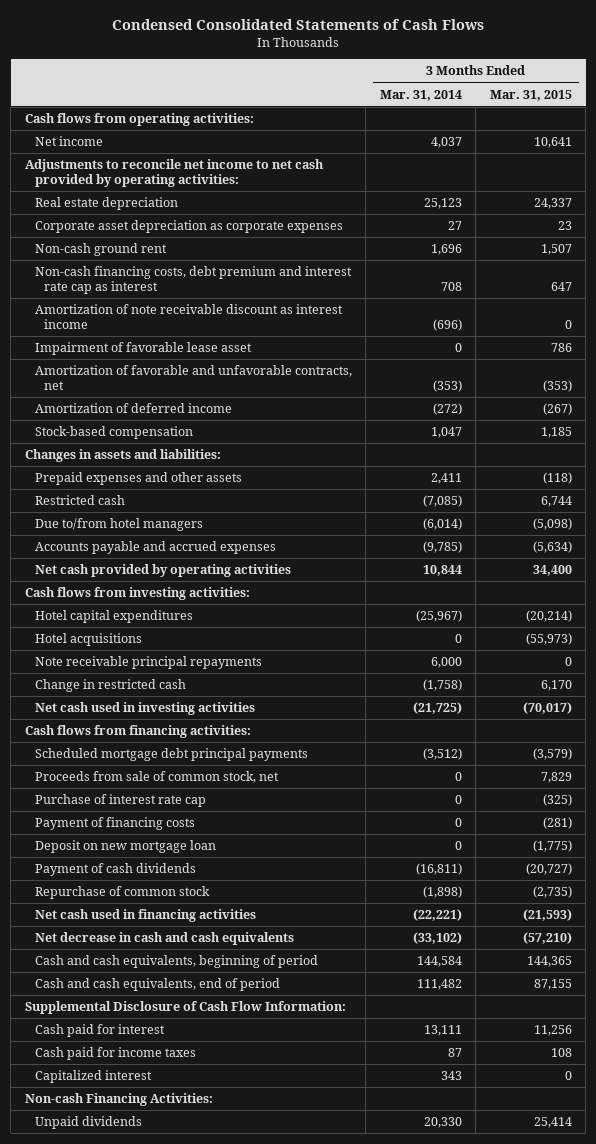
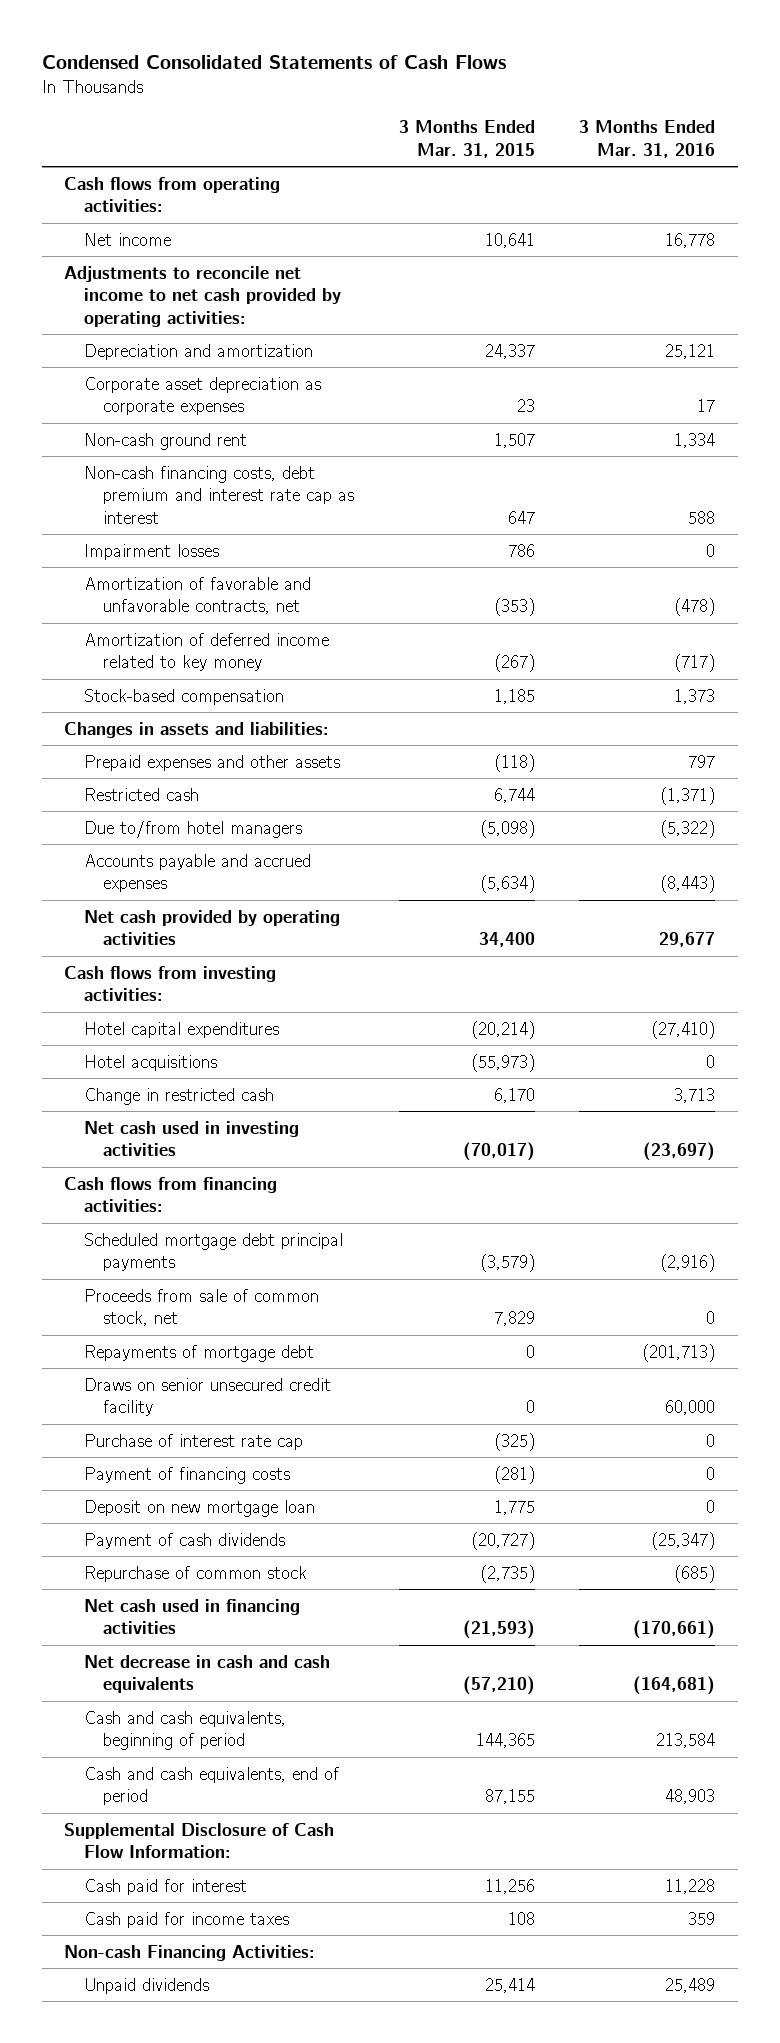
[379,89,462,101] Mar. 31, 2014 -> none
none -> [579,120,716,158] 3 Months Ended Mar. 31, 2016
[34,197,178,211] Real estate depreciation -> [83,343,313,360] Depreciation and amortization
[34,304,343,329] Amortization of note receivable discount as interest income -> none
[34,342,252,356] Impairment of favorable lease asset -> [83,543,219,560] Impairment losses
[34,403,232,414] Amortization of deferred income -> [83,632,329,672] Amortization of deferred income related to key money
[34,656,262,670] Note receivable principal repayments -> none
none -> [83,1344,314,1362] Repayments of mortgage debt
none -> [83,1377,331,1417] Draws on senior unsecured credit facility
[532,840,572,853] (1,775) -> [493,1499,535,1515] 1,775
[34,1070,152,1084] Capitalized interest -> none

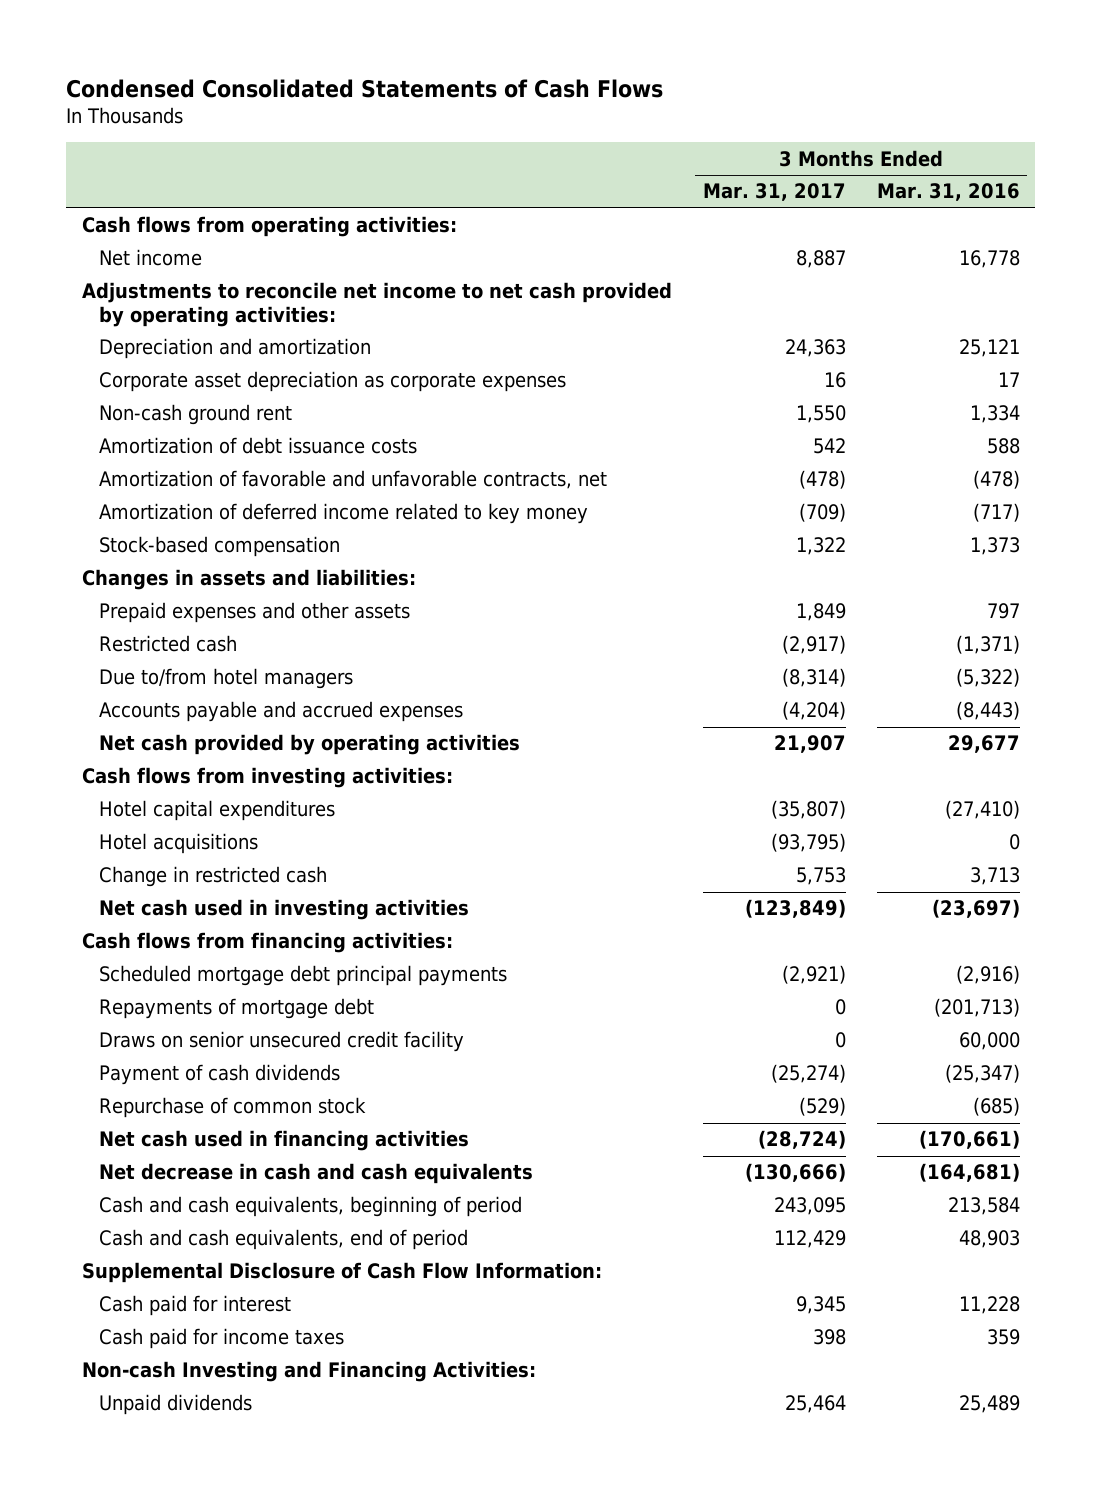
[398,120,535,158] 3 Months Ended Mar. 31, 2015 -> none
none -> [702,183,846,202] Mar. 31, 2017
[83,543,219,560] Impairment losses -> none
[83,465,355,524] Non-cash financing costs, debt premium and interest rate cap as interest -> [99,437,418,455] Amortization of debt issuance costs
[83,1288,319,1327] Proceeds from sale of common stock, net -> none
[83,1433,303,1450] Purchase of interest rate cap -> none
[83,1466,290,1484] Payment of financing costs -> none
[83,1499,315,1517] Deposit on new mortgage loan -> none
[64,1944,316,1961] Non-cash Financing Activities: -> [81,1361,536,1383] Non-cash Investing and Financing Activities:

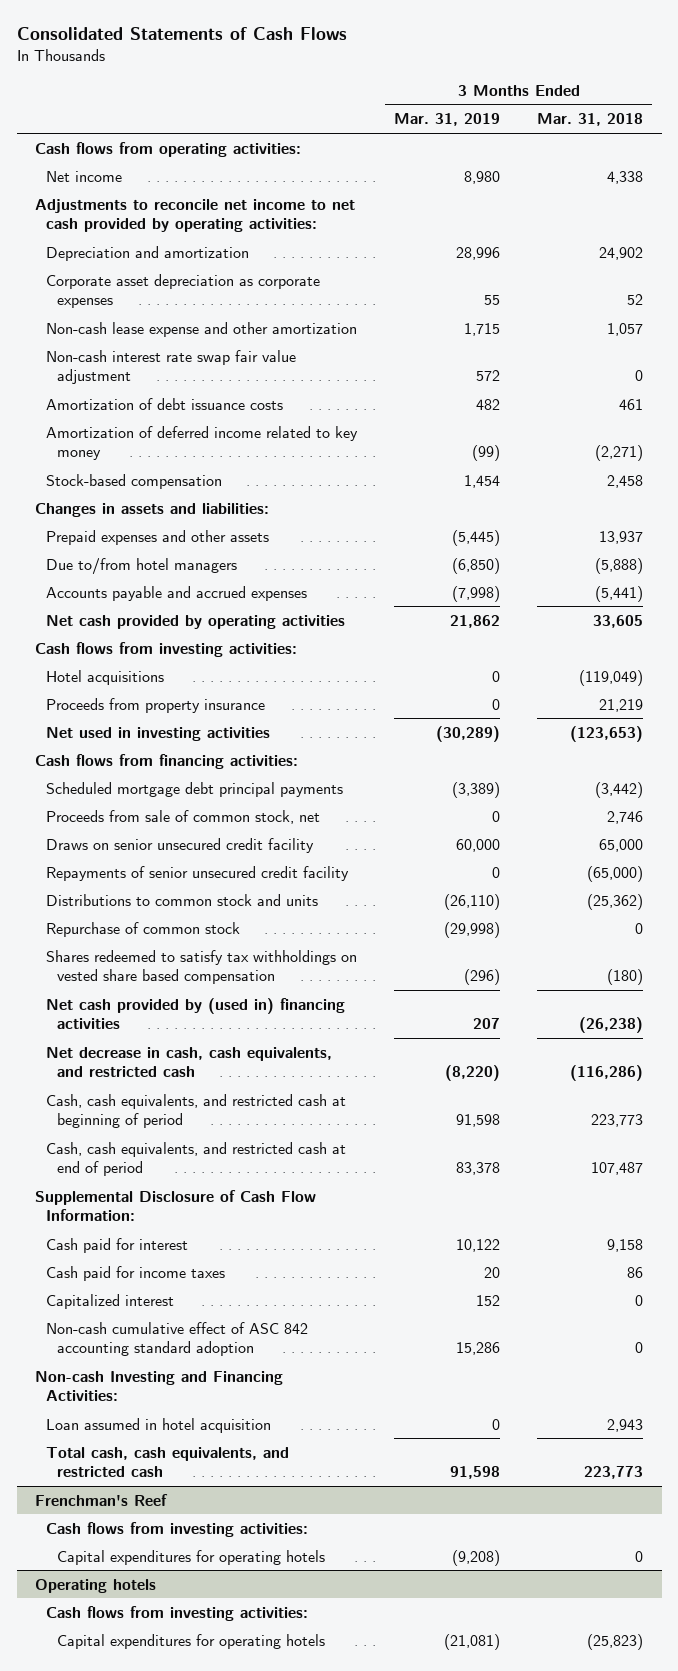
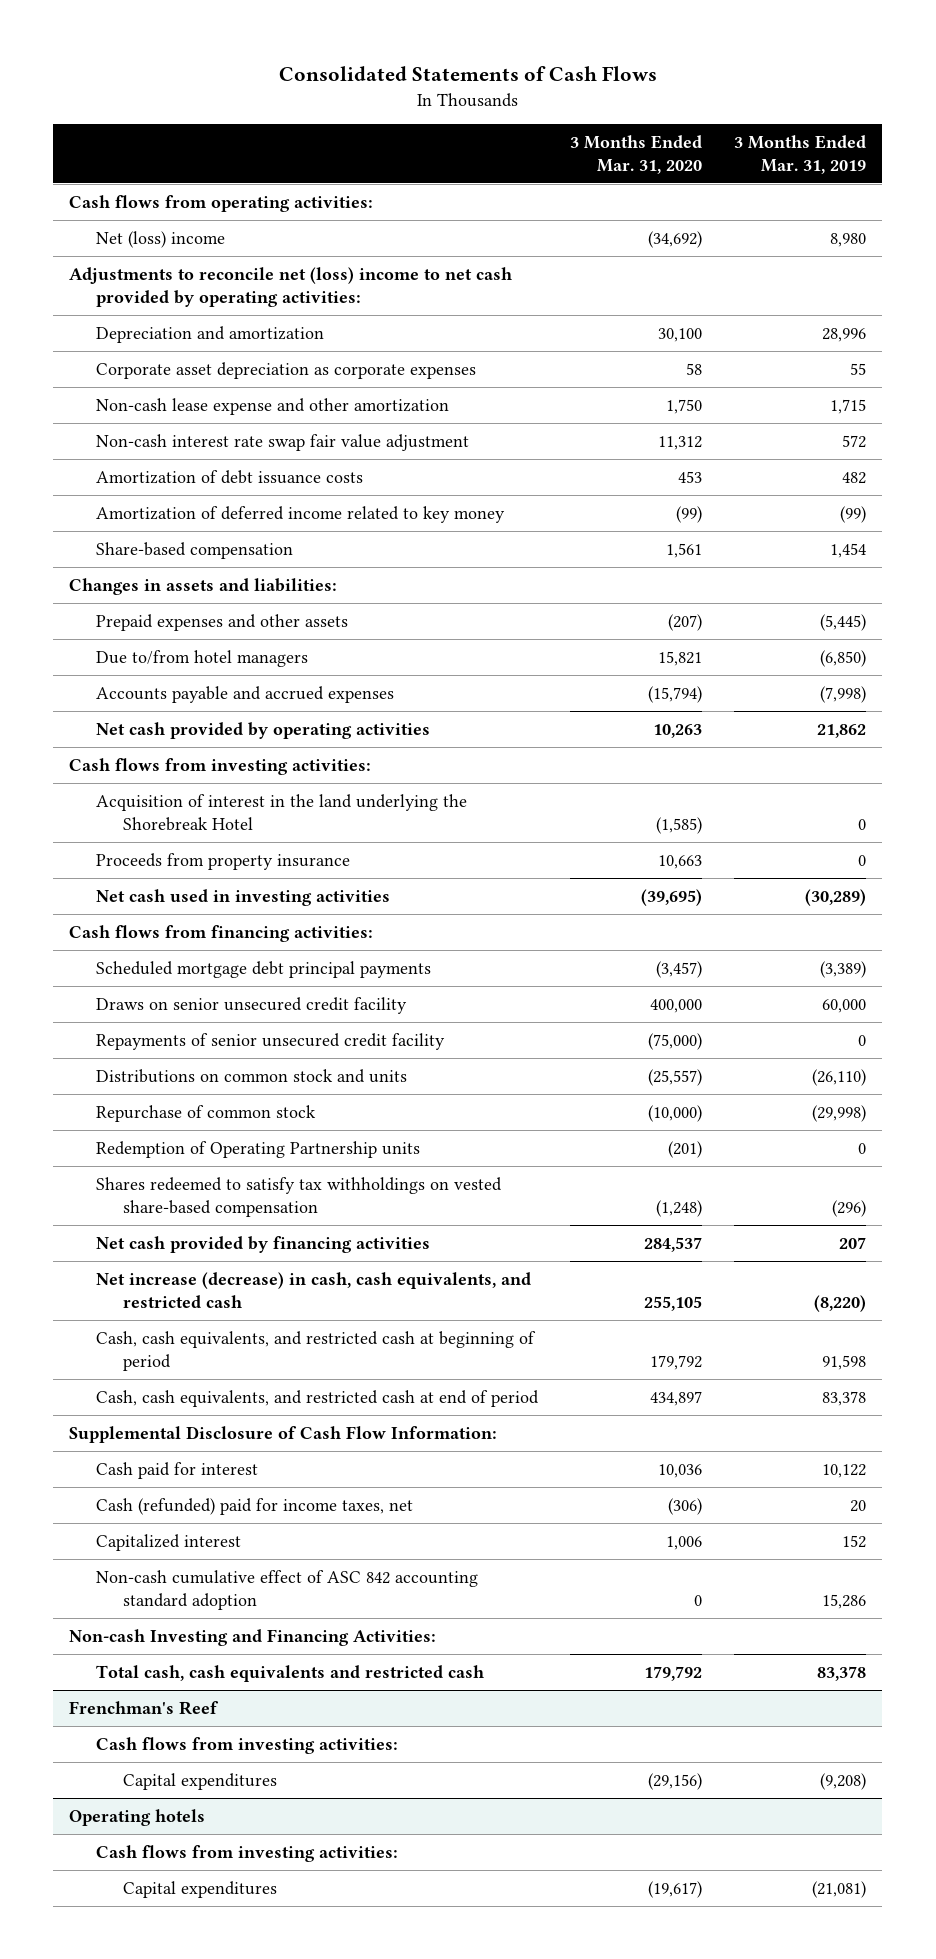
[537,113,644,127] Mar. 31, 2018 -> none
none -> [570,134,703,174] 3 Months Ended Mar. 31, 2020
[46,170,123,182] Net income -> [95,230,225,248] Net (loss) income
[35,198,356,233] Adjustments to reconcile net income to net cash provided by operating activities: -> [69,266,513,307] Adjustments to reconcile net (loss) income to net cash provided by operating activities:
[46,473,223,489] Stock-based compensation -> [95,541,293,559] Share-based compensation
[46,669,165,685] Hotel acquisitions -> none
none -> [95,793,467,831] Acquisition of interest in the land underlying the Shorebreak Hotel
[46,726,271,741] Net used in investing activities -> [95,888,390,906] Net cash used in investing activities
[46,809,321,824] Proceeds from sale of common stock, net -> none
[46,893,319,906] Distributions to common stock and units -> [95,1068,407,1083] Distributions on common stock and units
none -> [95,1140,420,1158] Redemption of Operating Partnership units
[46,949,358,985] Shares redeemed to satisfy tax withholdings on vested share based compensation -> [95,1176,502,1217] Shares redeemed to satisfy tax withholdings on vested share-based compensation
[46,997,346,1030] Net cash provided by (used in) financing activities -> [95,1235,430,1253] Net cash provided by financing activities
[46,1046,333,1078] Net decrease in cash, cash equivalents, and restricted cash -> [95,1271,531,1308] Net increase (decrease) in cash, cash equivalents, and restricted cash
[46,1265,226,1281] Cash paid for income taxes -> [95,1497,413,1515] Cash (refunded) paid for income taxes, net
[46,1417,272,1433] Loan assumed in hotel acquisition -> none
[46,1446,290,1478] Total cash, cash equivalents, and restricted cash -> [95,1664,484,1682] Total cash, cash equivalents and restricted cash
[450,1466,501,1480] 91,598 -> [817,1665,867,1681] 83,378
[57,1549,326,1565] Capital expenditures for operating hotels -> [122,1772,277,1790] Capital expenditures
[57,1633,326,1649] Capital expenditures for operating hotels -> [122,1880,277,1898] Capital expenditures

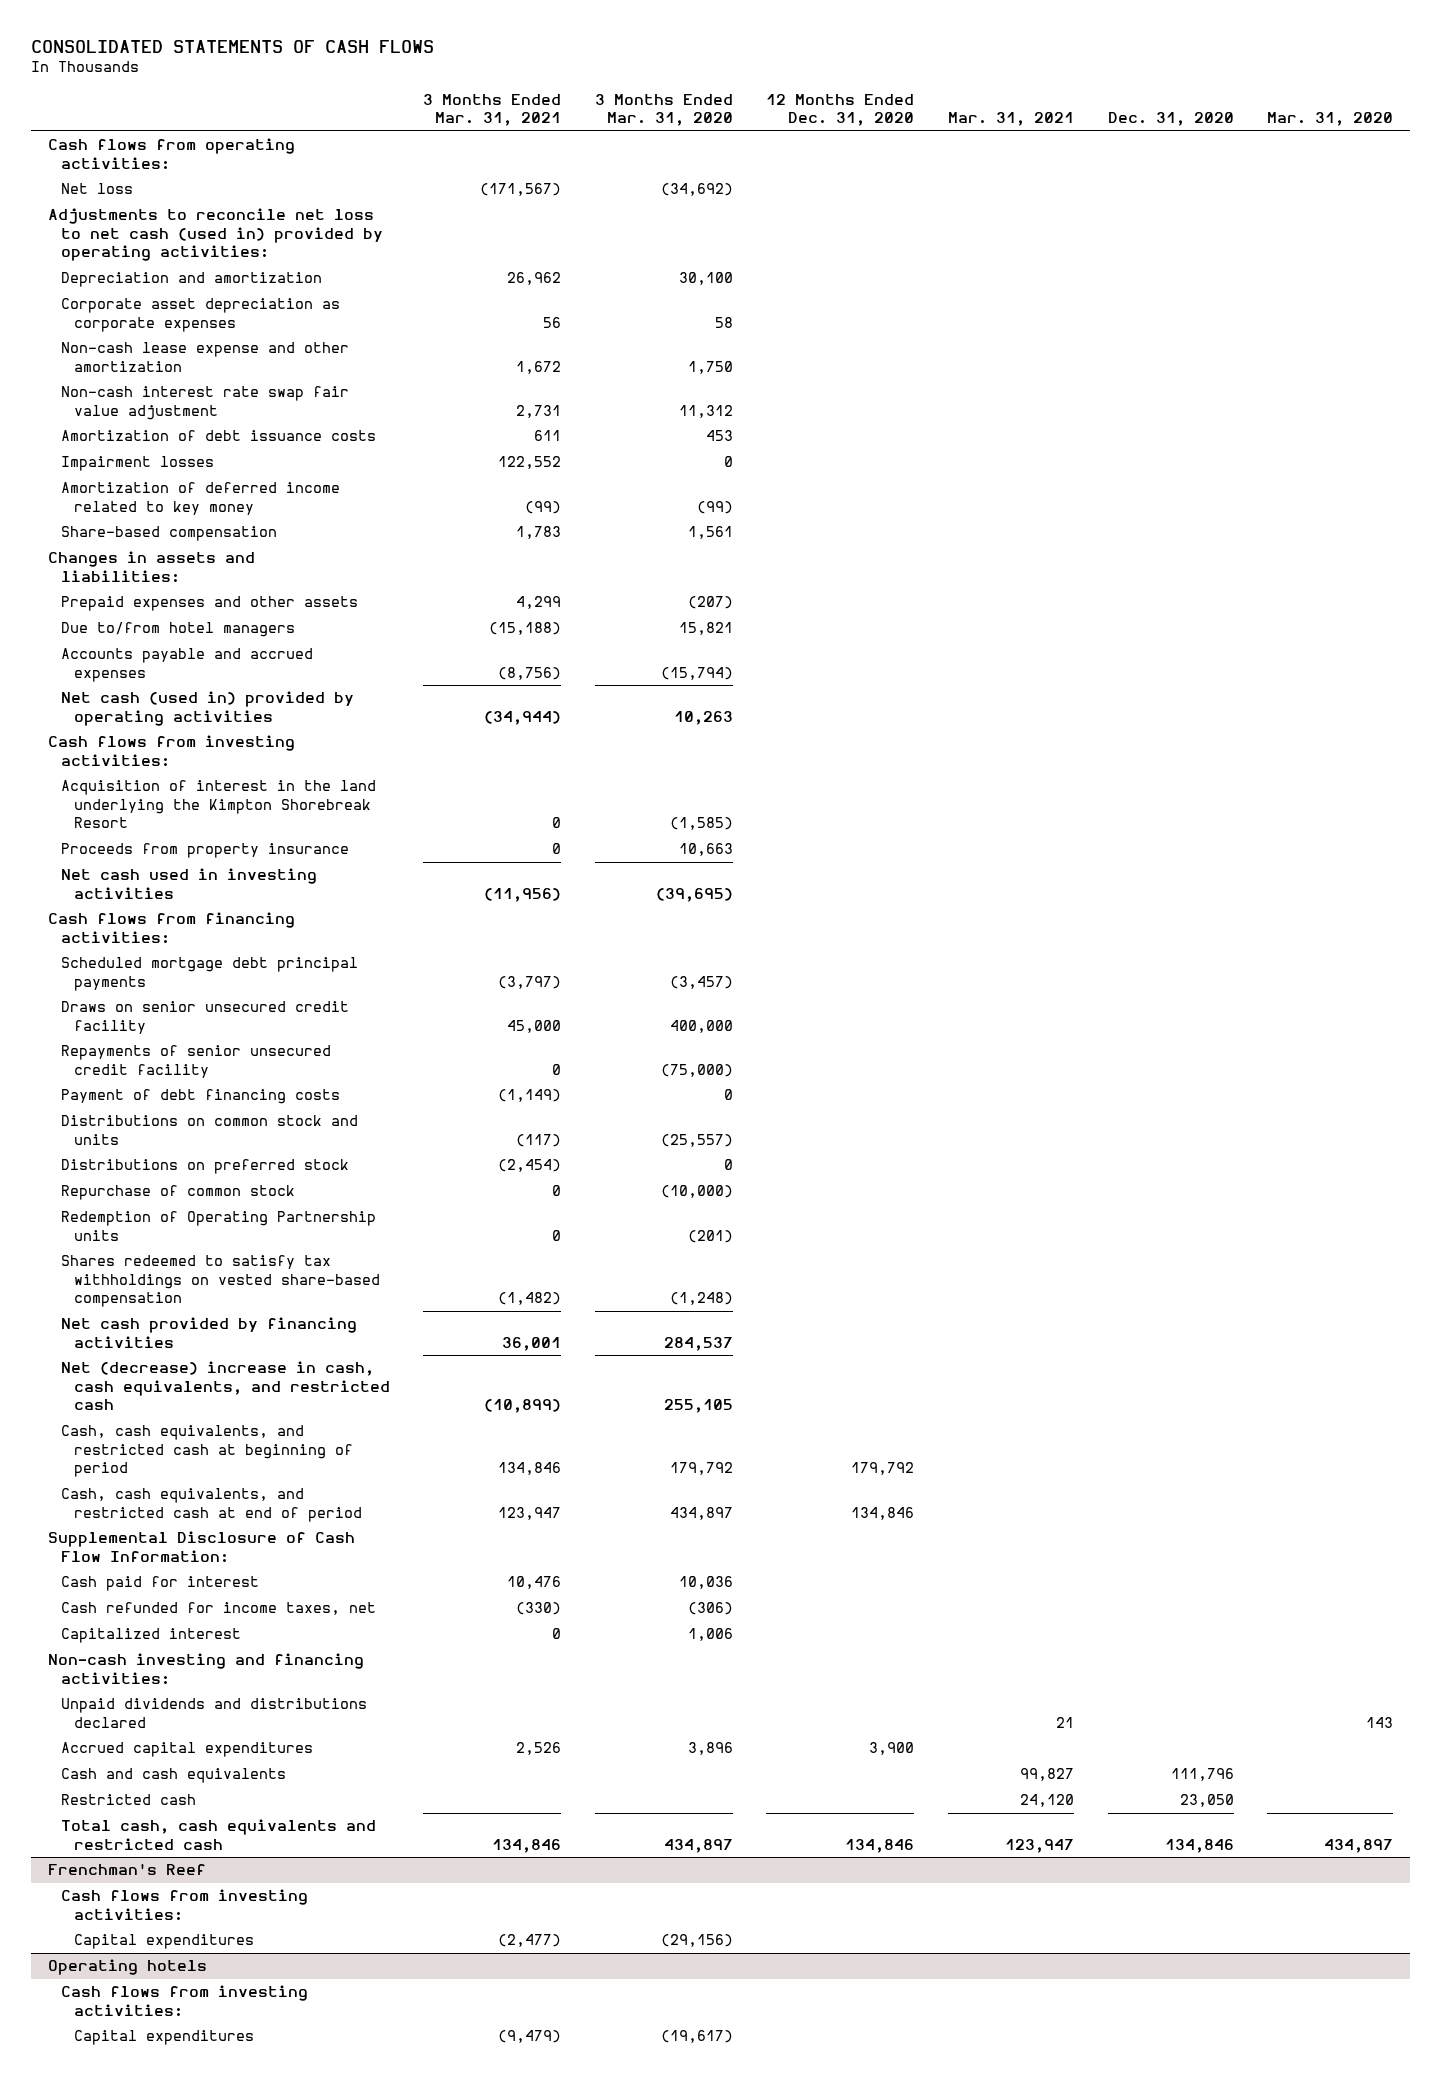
[278,66,657,82] Consolidated Statements of Cash Flows -> [30,40,434,54] CONSOLIDATED STATEMENTS OF CASH FLOWS
[734,134,867,174] 3 Months Ended Mar. 31, 2019 -> none
none -> [423,94,562,127] 3 Months Ended Mar. 31, 2021
none -> [766,94,915,127] 12 Months Ended Dec. 31, 2020
none -> [947,112,1074,127] Mar. 31, 2021
none -> [1107,112,1234,127] Dec. 31, 2020
none -> [1267,112,1394,127] Mar. 31, 2020
[95,230,225,248] Net (loss) income -> [60,183,133,195] Net loss
[69,266,513,307] Adjustments to reconcile net (loss) income to net cash provided by operating activities: -> [47,208,383,262] Adjustments to reconcile net loss to net cash (used in) provided by operating activities:
none -> [60,456,214,472] Impairment losses
[95,721,430,739] Net cash provided by operating activities -> [60,691,354,726] Net cash (used in) provided by operating activities
[95,793,467,831] Acquisition of interest in the land underlying the Shorebreak Hotel -> [60,780,376,829] Acquisition of interest in the land underlying the Kimpton Shorebreak Resort
none -> [60,1089,340,1105] Payment of debt financing costs
none -> [60,1159,349,1175] Distributions on preferred stock
[95,1271,531,1308] Net increase (decrease) in cash, cash equivalents, and restricted cash -> [60,1361,390,1411] Net (decrease) increase in cash, cash equivalents, and restricted cash
[95,1497,413,1515] Cash (refunded) paid for income taxes, net -> [60,1602,376,1616] Cash refunded for income taxes, net
[95,1569,478,1610] Non-cash cumulative effect of ASC 842 accounting standard adoption -> none
[69,1628,437,1646] Non-cash Investing and Financing Activities: -> [47,1653,364,1685] Non-cash investing and financing activities:
none -> [60,1698,367,1728] Unpaid dividends and distributions declared
none -> [60,1742,313,1758] Accrued capital expenditures
none -> [60,1768,286,1784] Cash and cash equivalents
none -> [60,1794,196,1806] Restricted cash
[644,1665,703,1681] 179,792 -> [663,1838,733,1853] 434,897

